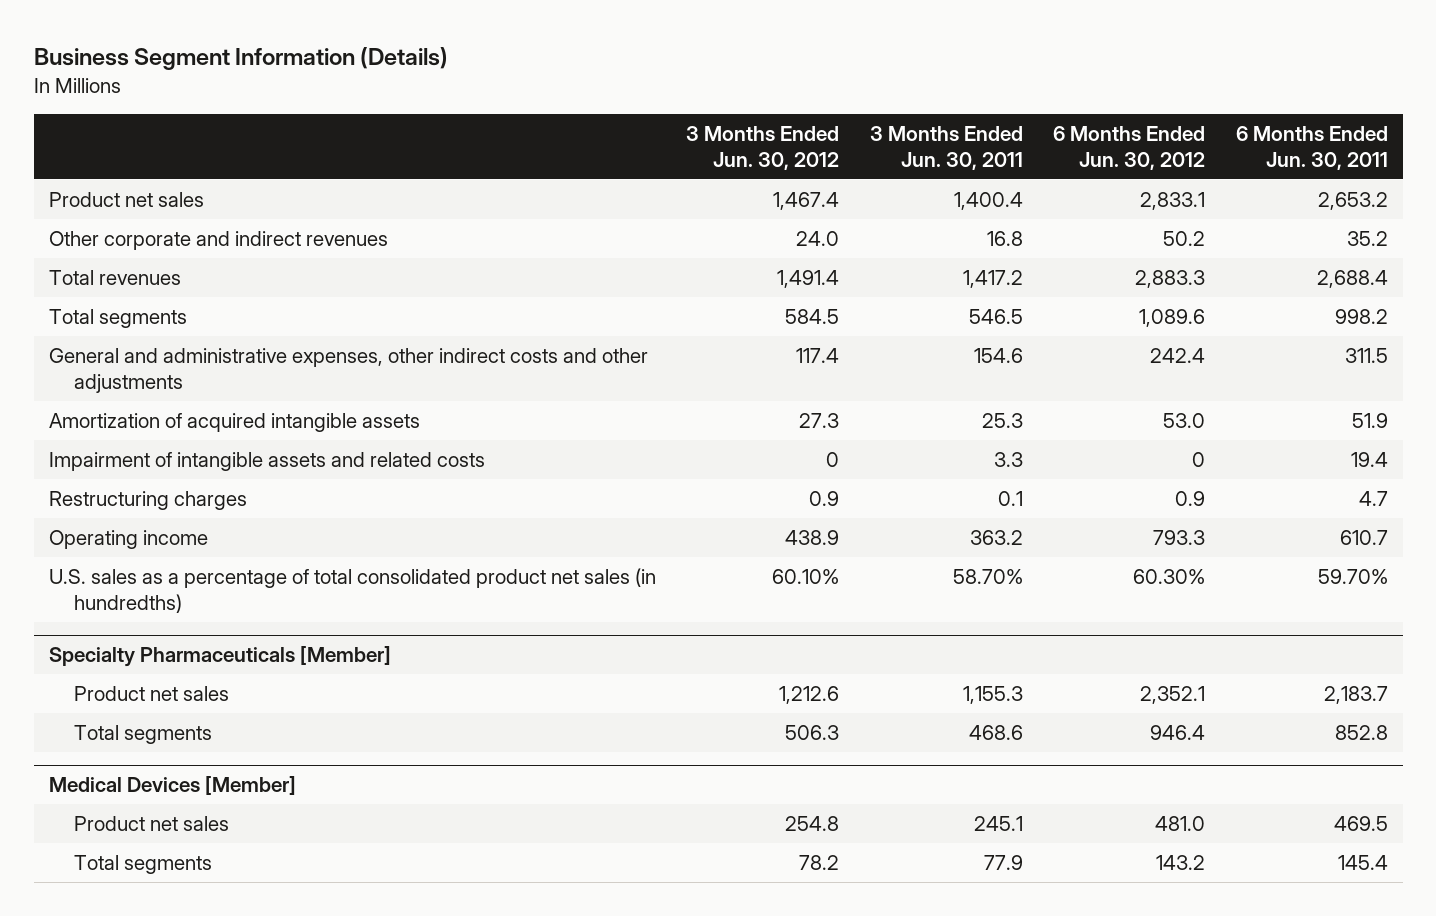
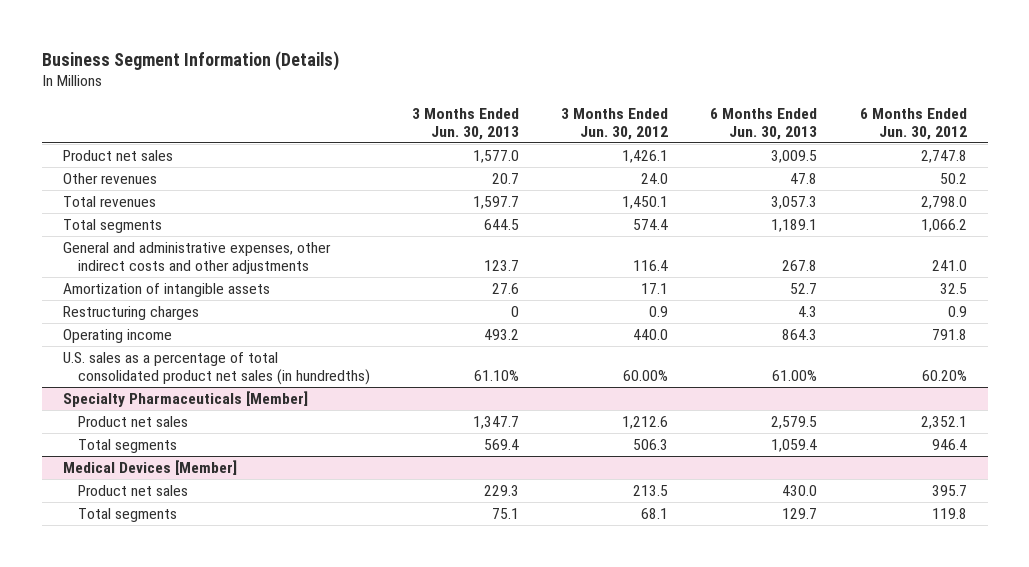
[869,125,1023,170] 3 Months Ended Jun. 30, 2011 -> none
[1235,125,1388,170] 6 Months Ended Jun. 30, 2011 -> none
none -> [411,107,519,140] 3 Months Ended Jun. 30, 2013
none -> [710,107,818,140] 6 Months Ended Jun. 30, 2013
[48,452,485,472] Impairment of intangible assets and related costs -> none
[773,192,840,211] 1,467.4 -> [622,149,669,163] 1,426.1
[1140,192,1206,211] 2,833.1 -> [920,149,967,163] 2,747.8
[48,231,388,251] Other corporate and indirect revenues -> [62,172,157,184] Other revenues
[777,270,840,289] 1,491.4 -> [622,195,669,209] 1,450.1
[1135,270,1206,289] 2,883.3 -> [920,195,967,209] 2,798.0
[785,309,840,325] 584.5 -> [633,218,669,230] 574.4
[1139,309,1206,328] 1,089.6 -> [920,218,967,232] 1,066.2
[796,348,840,364] 117.4 -> [633,259,669,271] 116.4
[1150,348,1206,364] 242.4 -> [931,259,967,271] 241.0
[48,413,420,433] Amortization of acquired intangible assets -> [62,282,270,297] Amortization of intangible assets
[799,413,840,429] 27.3 -> [641,282,669,294] 17.1
[1163,413,1206,429] 53.0 -> [939,282,967,294] 32.5
[785,530,840,546] 438.9 -> [633,328,669,340] 440.0
[1153,530,1206,546] 793.3 -> [931,328,967,340] 791.8
[772,569,840,585] 60.10% -> [623,369,669,381] 60.00%
[1133,569,1206,585] 60.30% -> [921,369,967,381] 60.20%
[785,816,840,832] 254.8 -> [633,484,669,496] 213.5
[1155,816,1206,832] 481.0 -> [931,484,967,496] 395.7
[799,855,840,871] 78.2 -> [641,507,669,519] 68.1
[1156,855,1206,871] 143.2 -> [931,507,967,519] 119.8

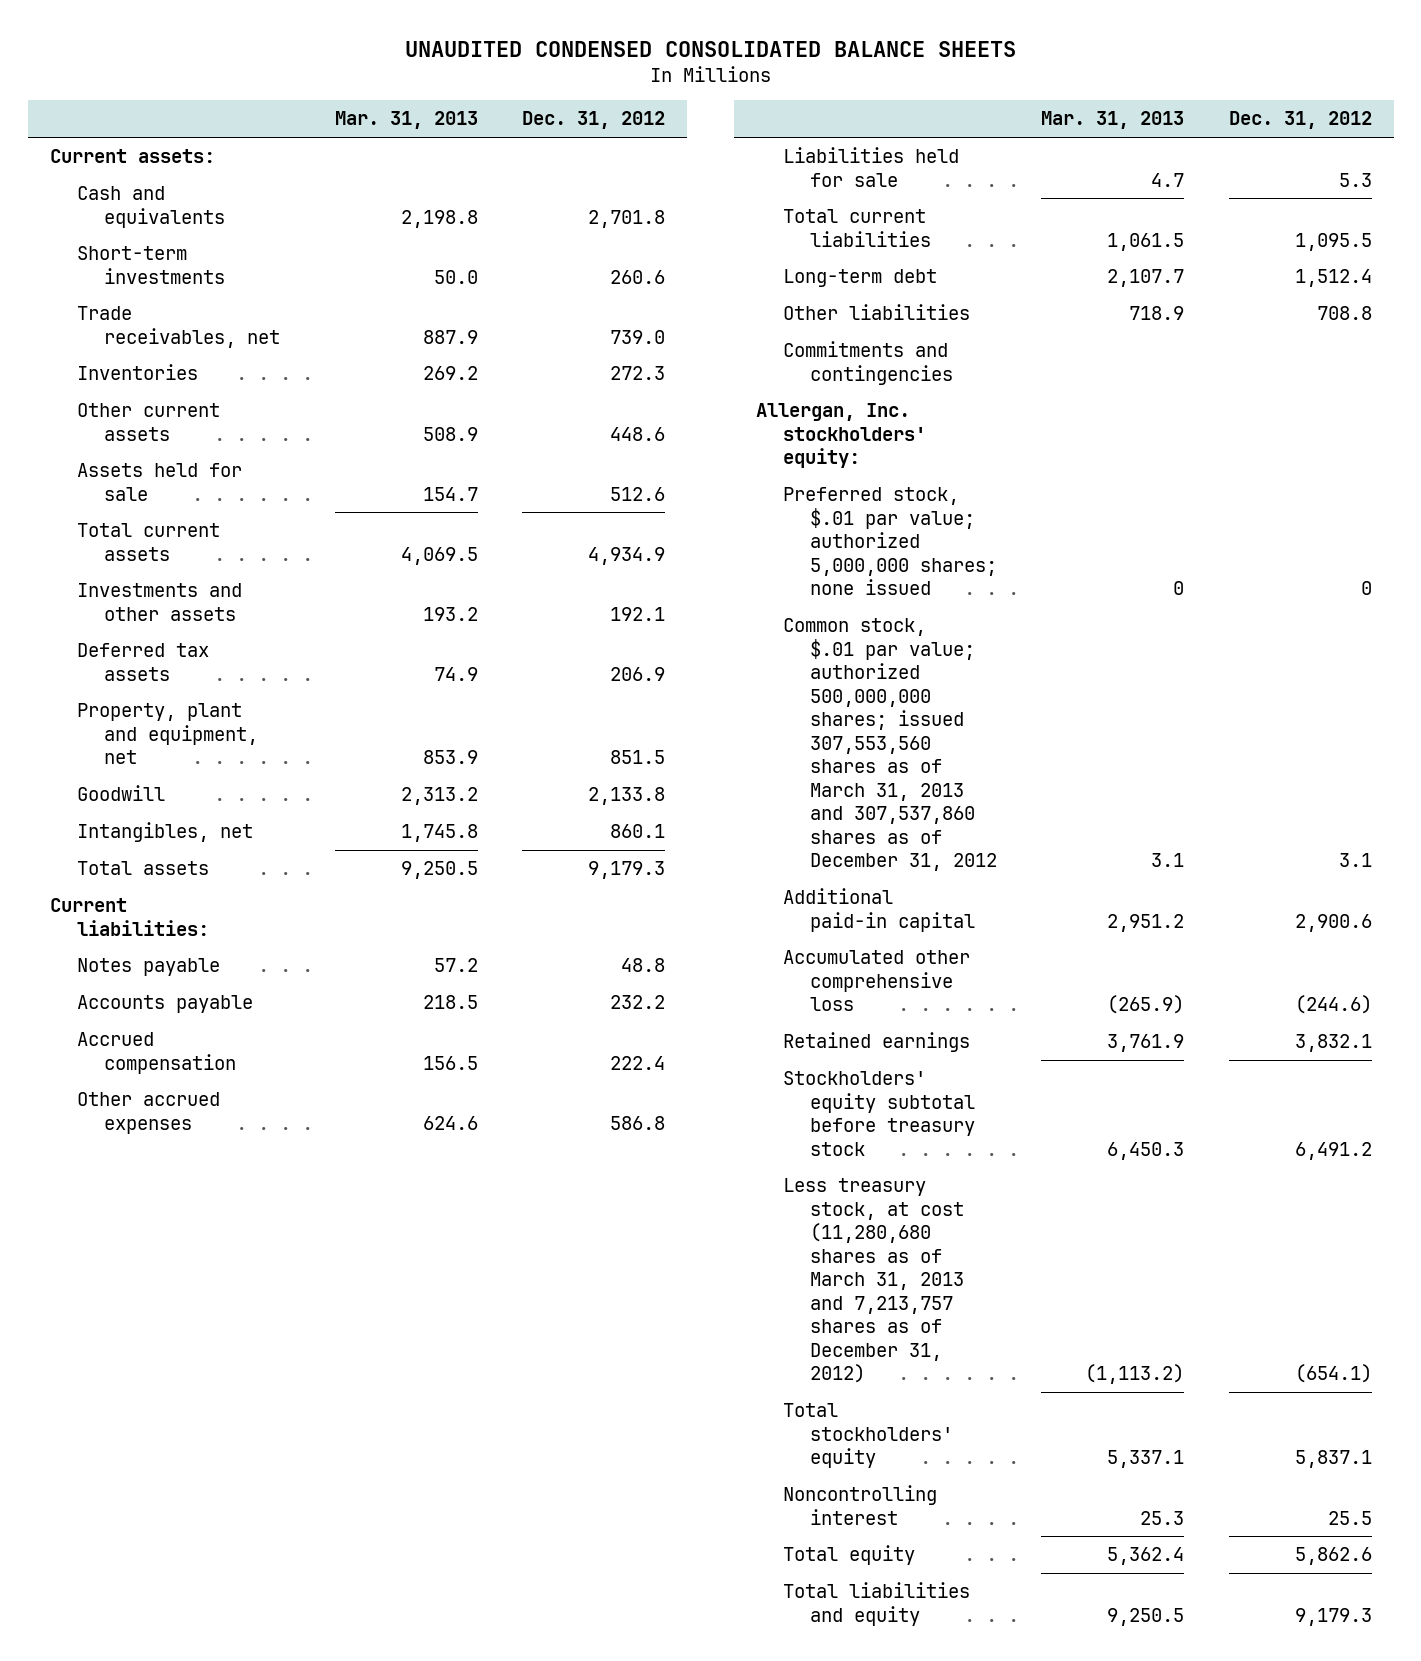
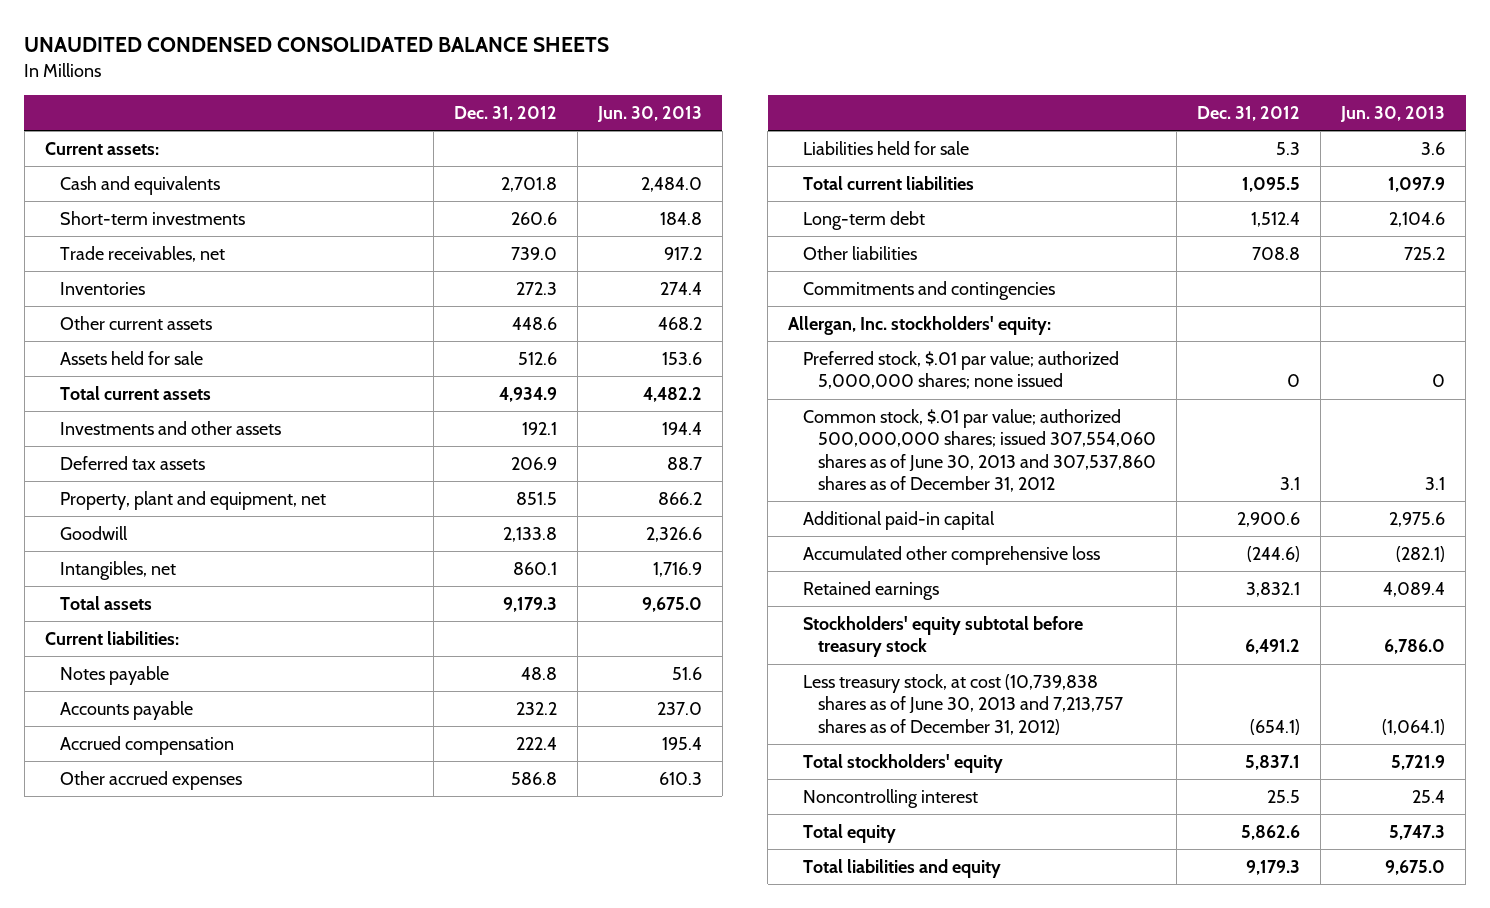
[335,111,479,130] Mar. 31, 2013 -> none
none -> [596,105,702,122] Jun. 30, 2013
[783,618,998,872] Common stock, $.01 par value; authorized 500,000,000 shares; issued 307,553,560 shares as of March 31, 2013 and 307,537,860 shares as of December 31, 2012 -> [802,408,1156,493] Common stock, $.01 par value; authorized 500,000,000 shares; issued 307,554,060 shares as of June 30, 2013 and 307,537,860 shares as of December 31, 2012
[783,1178,965,1384] Less treasury stock, at cost (11,280,680 shares as of March 31, 2013 and 7,213,757 shares as of December 31, 2012) -> [802,673,1123,735] Less treasury stock, at cost (10,739,838 shares as of June 30, 2013 and 7,213,757 shares as of December 31, 2012)

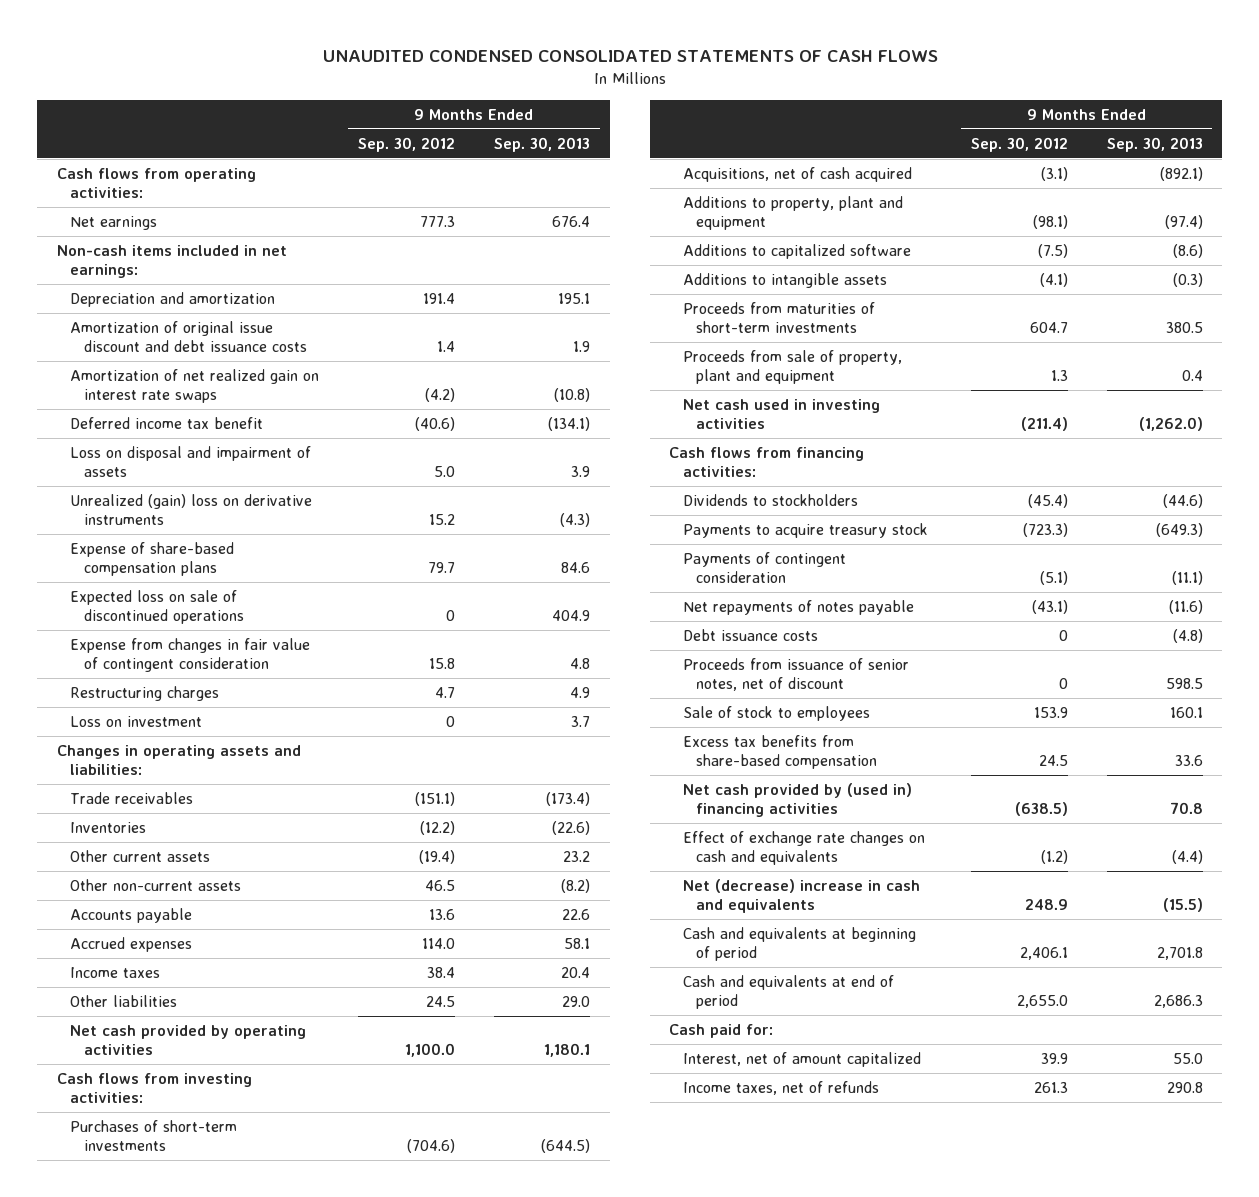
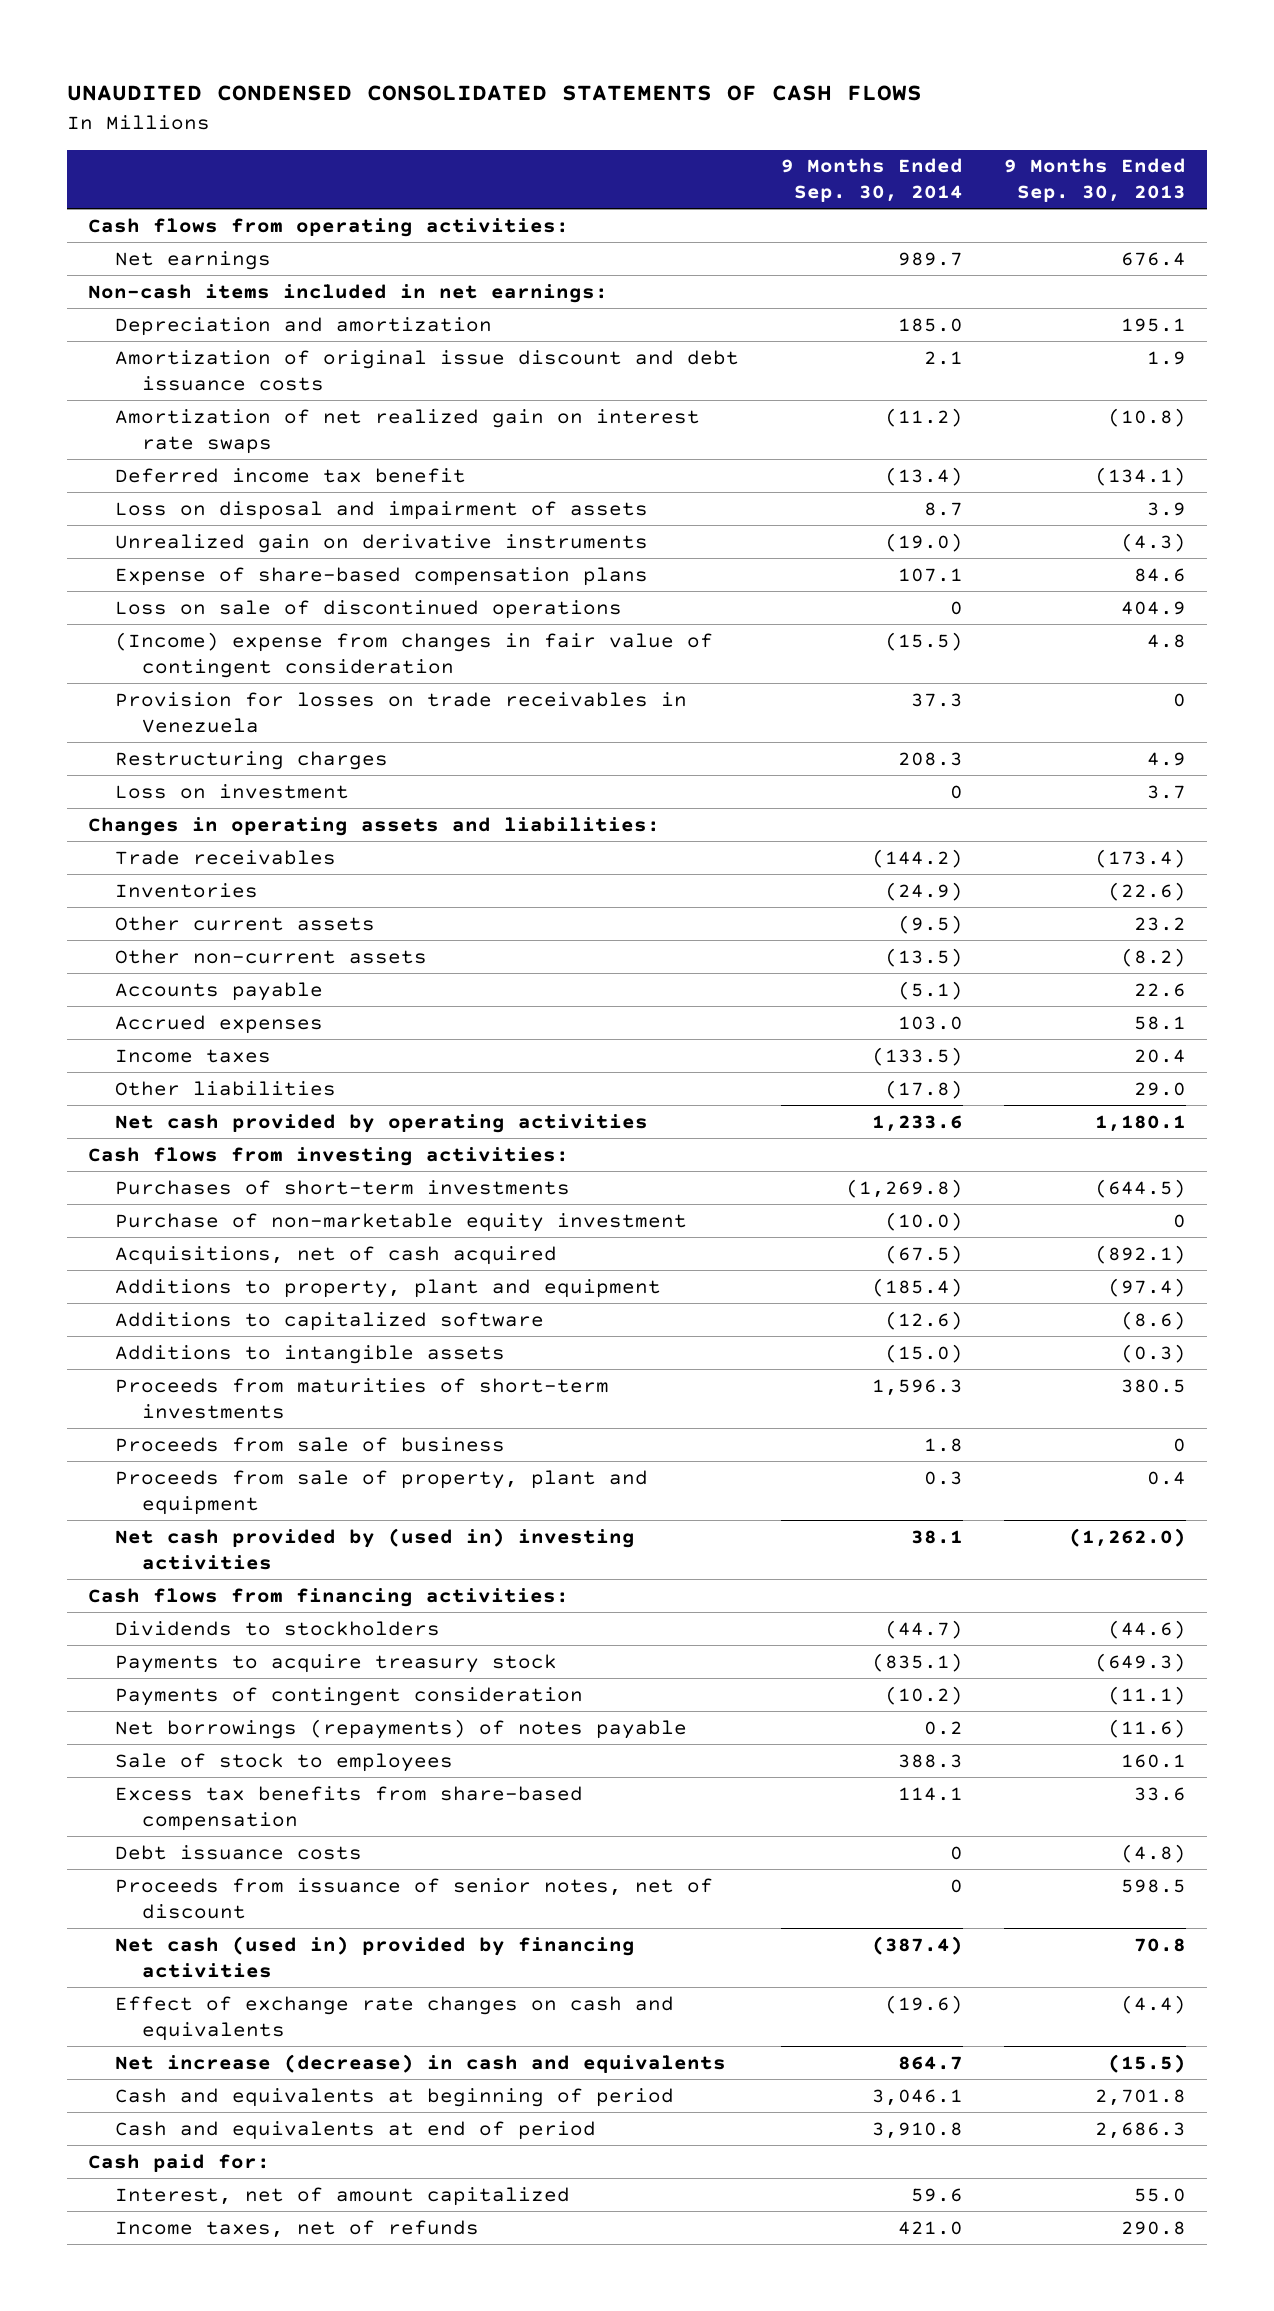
[358,136,456,152] Sep. 30, 2012 -> none
none -> [780,158,963,203] 9 Months Ended Sep. 30, 2014
[70,493,313,526] Unrealized (gain) loss on derivative instruments -> [115,533,649,553] Unrealized gain on derivative instruments
[70,589,244,625] Expected loss on sale of discontinued operations -> [115,599,623,619] Loss on sale of discontinued operations
[70,637,311,673] Expense from changes in fair value of contingent consideration -> [115,631,714,678] (Income) expense from changes in fair value of contingent consideration
none -> [115,691,688,733] Provision for losses on trade receivables in Venezuela
none -> [115,1212,688,1232] Purchase of non-marketable equity investment
none -> [115,1436,506,1452] Proceeds from sale of business
[682,398,880,430] Net cash used in investing activities -> [115,1527,636,1570] Net cash provided by (used in) investing activities
[682,599,914,615] Net repayments of notes payable -> [115,1718,688,1739] Net borrowings (repayments) of notes payable
[682,628,818,641] Debt issuance costs -> [115,1844,363,1860] Debt issuance costs
[682,657,909,692] Proceeds from issuance of senior notes, net of discount -> [115,1877,714,1919] Proceeds from issuance of senior notes, net of discount
[682,782,912,818] Net cash provided by (used in) financing activities -> [115,1935,636,1978] Net cash (used in) provided by financing activities
[682,878,920,914] Net (decrease) increase in cash and equivalents -> [115,2053,727,2073] Net increase (decrease) in cash and equivalents

